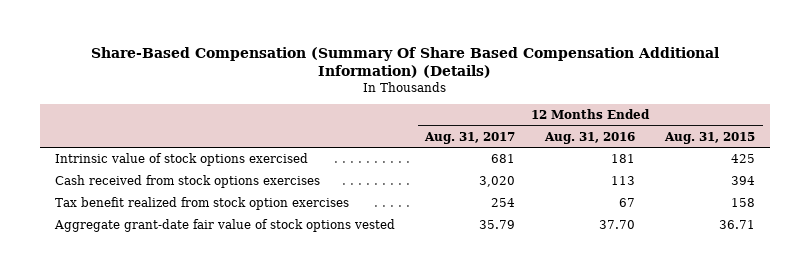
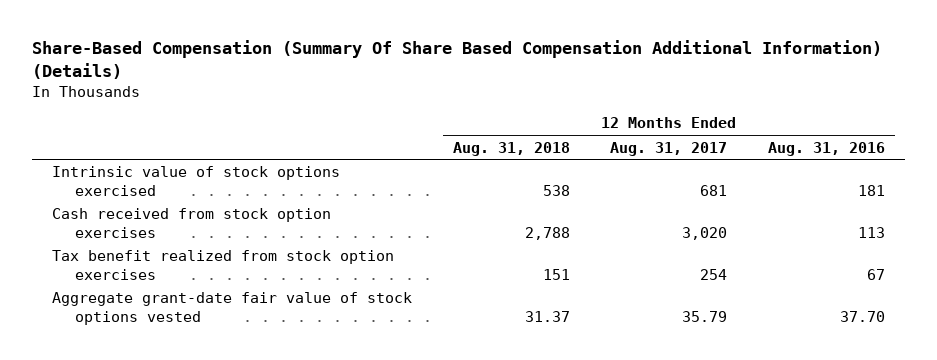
[664,131,756,144] Aug. 31, 2015 -> none
none -> [452,141,570,156] Aug. 31, 2018
[55,175,321,189] Cash received from stock options exercises -> [52,208,332,238] Cash received from stock option exercises

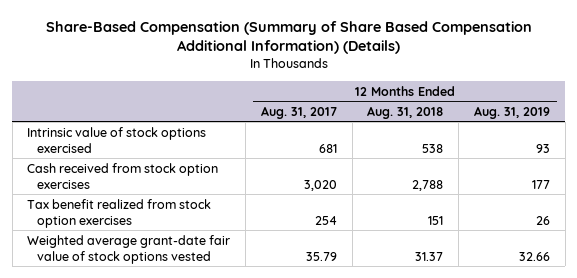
[31,40,882,79] Share-Based Compensation (Summary Of Share Based Compensation Additional Information) (Details) -> [45,20,532,55] Share-Based Compensation (Summary of Share Based Compensation Additional Information) (Details)
[767,141,885,156] Aug. 31, 2016 -> none
none -> [473,105,550,119] Aug. 31, 2019
[52,292,413,325] Aggregate grant-date fair value of stock options vested -> [27,234,231,264] Weighted average grant-date fair value of stock options vested

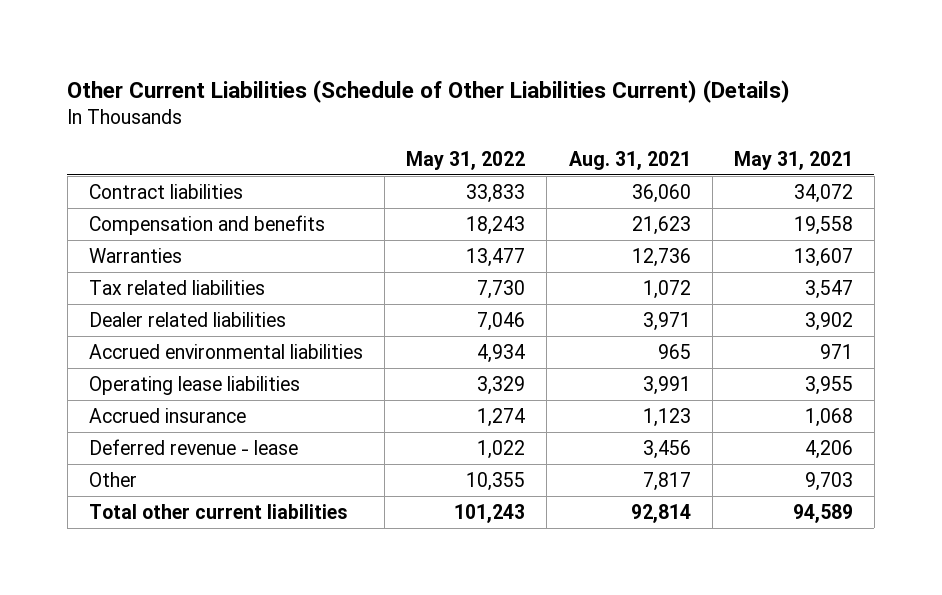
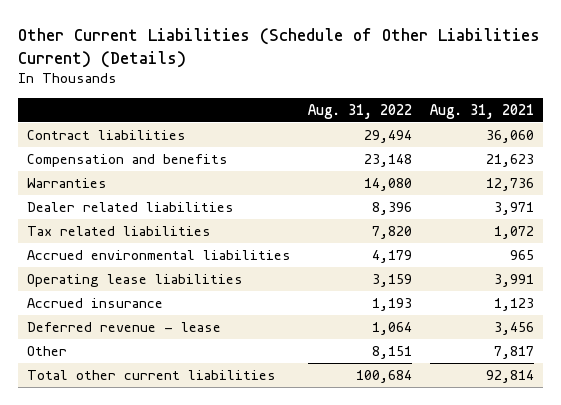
[406,150,526,170] May 31, 2022 -> none
[733,150,853,170] May 31, 2021 -> none
none -> [308,103,413,119] Aug. 31, 2022
[89,279,266,295] Tax related liabilities -> [26,225,211,236] Tax related liabilities

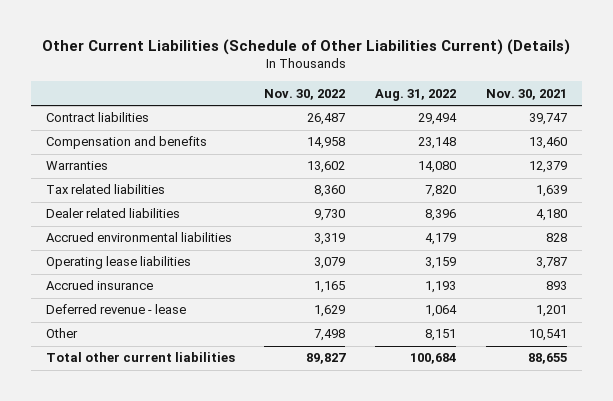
[429,103,534,119] Aug. 31, 2021 -> none
none -> [264,88,346,100] Nov. 30, 2022
none -> [486,88,568,100] Nov. 30, 2021
[26,201,234,212] Dealer related liabilities -> [45,208,180,219] Dealer related liabilities

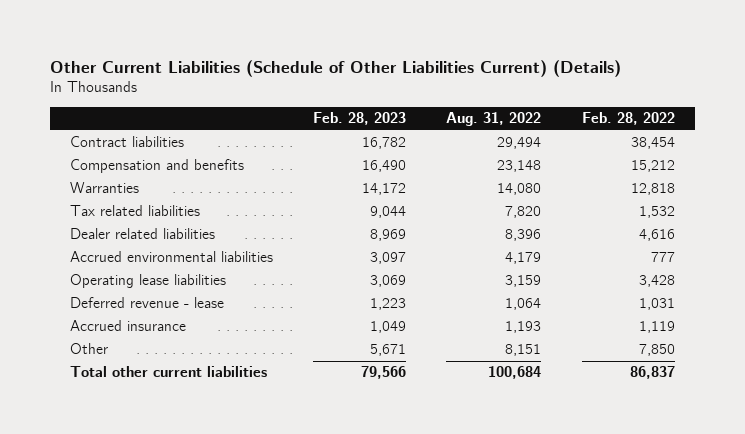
[264,88,346,100] Nov. 30, 2022 -> none
[486,88,568,100] Nov. 30, 2021 -> none
none -> [313,112,407,126] Feb. 28, 2023
none -> [581,112,675,126] Feb. 28, 2022
[45,280,153,291] Accrued insurance -> [70,320,187,332] Accrued insurance

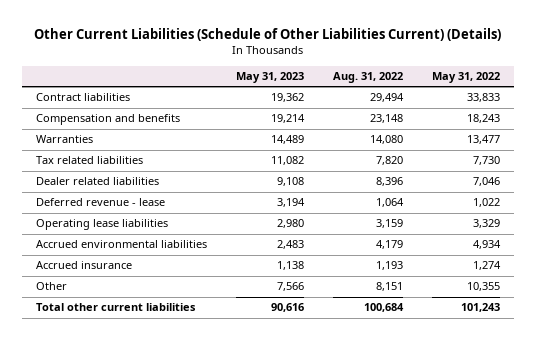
[313,112,407,126] Feb. 28, 2023 -> none
[581,112,675,126] Feb. 28, 2022 -> none
none -> [236,71,305,83] May 31, 2023
none -> [431,71,500,83] May 31, 2022
[70,274,227,289] Operating lease liabilities -> [36,219,169,231] Operating lease liabilities
[70,251,274,263] Accrued environmental liabilities -> [36,240,208,249] Accrued environmental liabilities

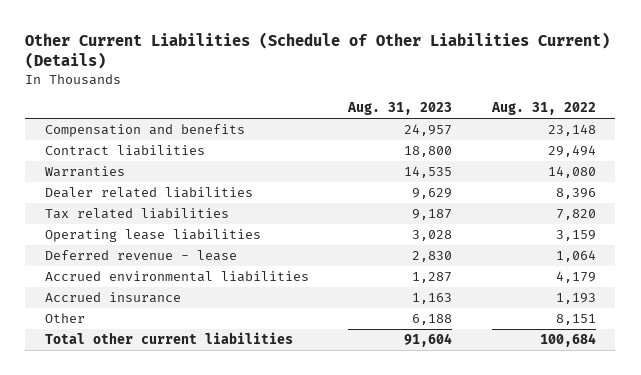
[236,71,305,83] May 31, 2023 -> none
[431,71,500,83] May 31, 2022 -> none
none -> [347,102,453,116] Aug. 31, 2023
[36,93,131,102] Contract liabilities -> [45,144,206,156] Contract liabilities
[36,156,144,165] Tax related liabilities -> [45,207,230,219] Tax related liabilities
[36,198,166,207] Deferred revenue - lease -> [45,249,238,261] Deferred revenue - lease

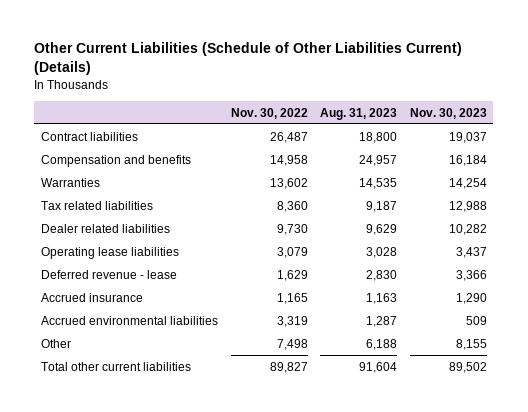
[490,102,596,116] Aug. 31, 2022 -> none
none -> [230,107,308,119] Nov. 30, 2022
none -> [409,107,487,119] Nov. 30, 2023
[45,123,246,137] Compensation and benefits -> [40,154,191,167] Compensation and benefits
[45,186,254,198] Dealer related liabilities -> [40,223,170,233] Dealer related liabilities
[45,270,310,282] Accrued environmental liabilities -> [40,315,218,325] Accrued environmental liabilities

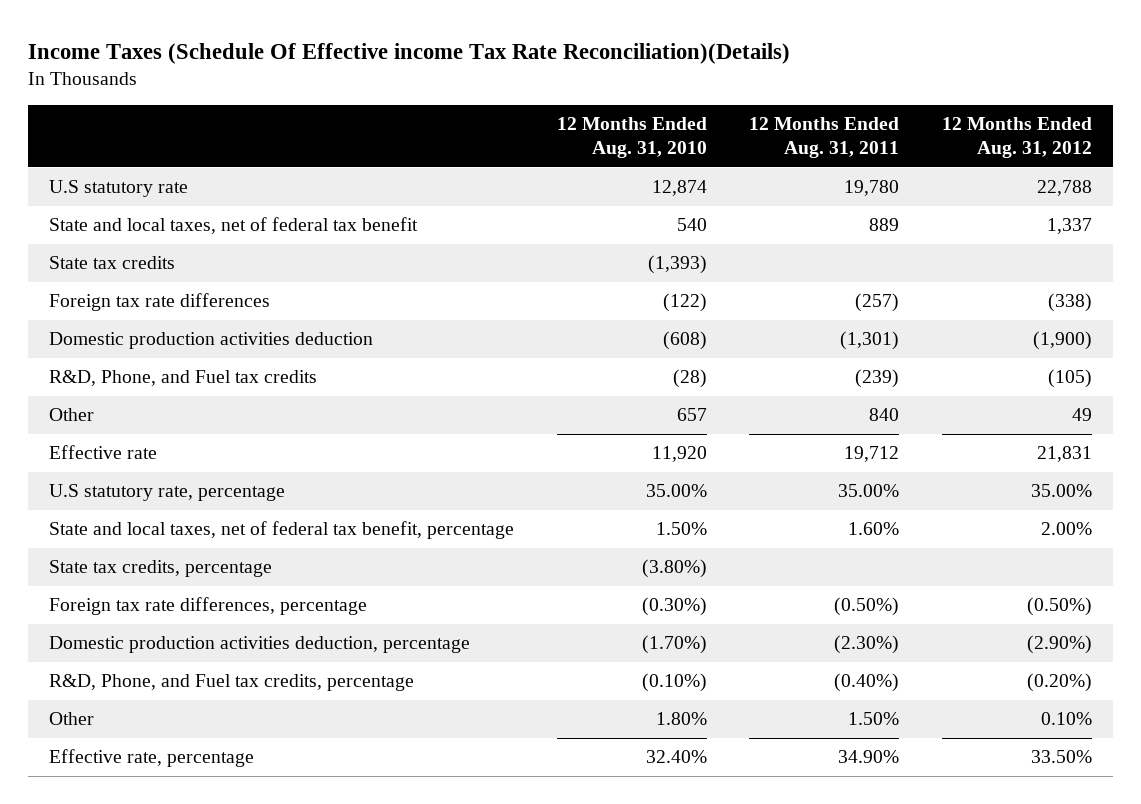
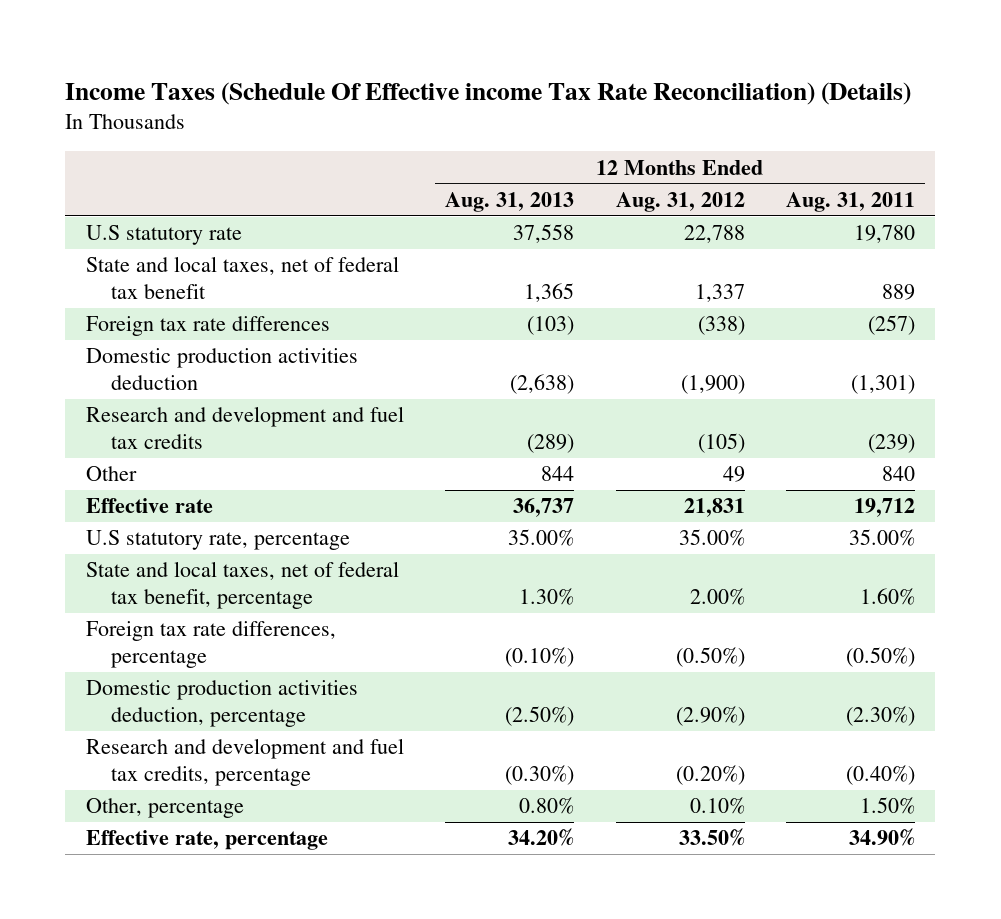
[28,42,791,64] Income Taxes (Schedule Of Effective income Tax Rate Reconciliation)(Details) -> [65,81,912,105] Income Taxes (Schedule Of Effective income Tax Rate Reconciliation) (Details)
[556,117,707,159] 12 Months Ended Aug. 31, 2010 -> none
none -> [445,191,575,212] Aug. 31, 2013
[49,256,176,270] State tax credits -> none
[49,370,318,387] R&D, Phone, and Fuel tax credits -> [86,406,405,450] Research and development and fuel tax credits
[49,560,273,578] State tax credits, percentage -> none
[49,674,415,692] R&D, Phone, and Fuel tax credits, percentage -> [86,738,405,787] Research and development and fuel tax credits, percentage
[49,712,95,726] Other -> [86,798,245,819] Other, percentage

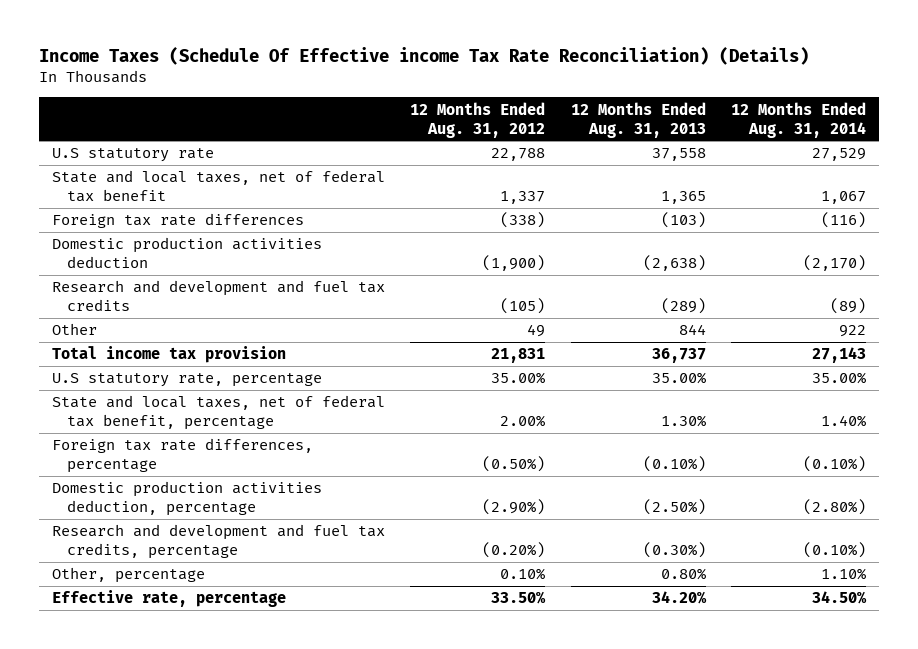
[785,191,915,212] Aug. 31, 2011 -> none
none -> [731,101,867,138] 12 Months Ended Aug. 31, 2014
[86,498,214,514] Effective rate -> [51,346,286,364] Total income tax provision

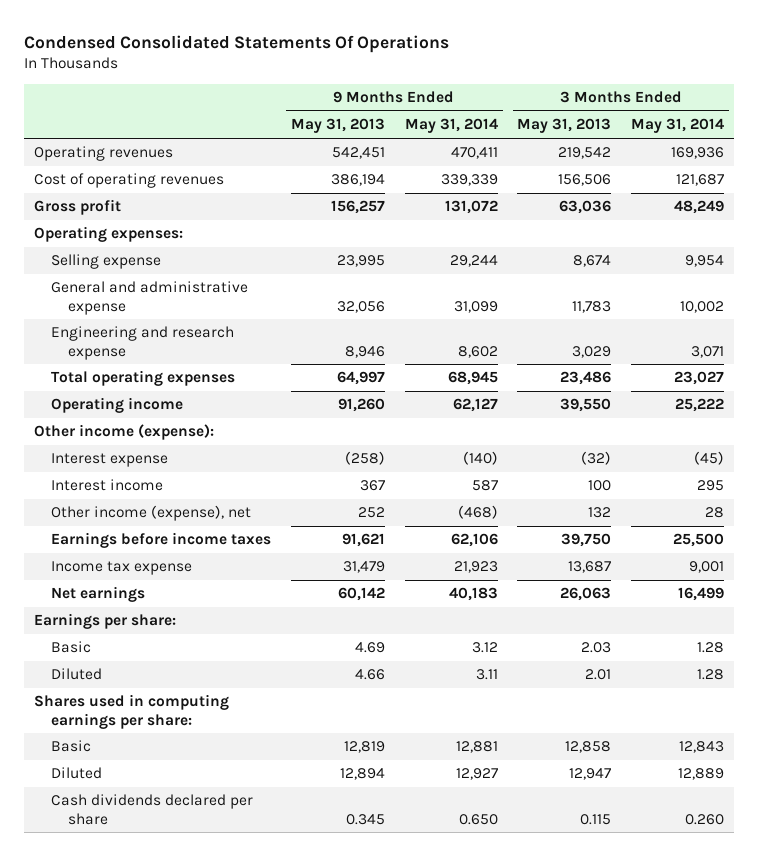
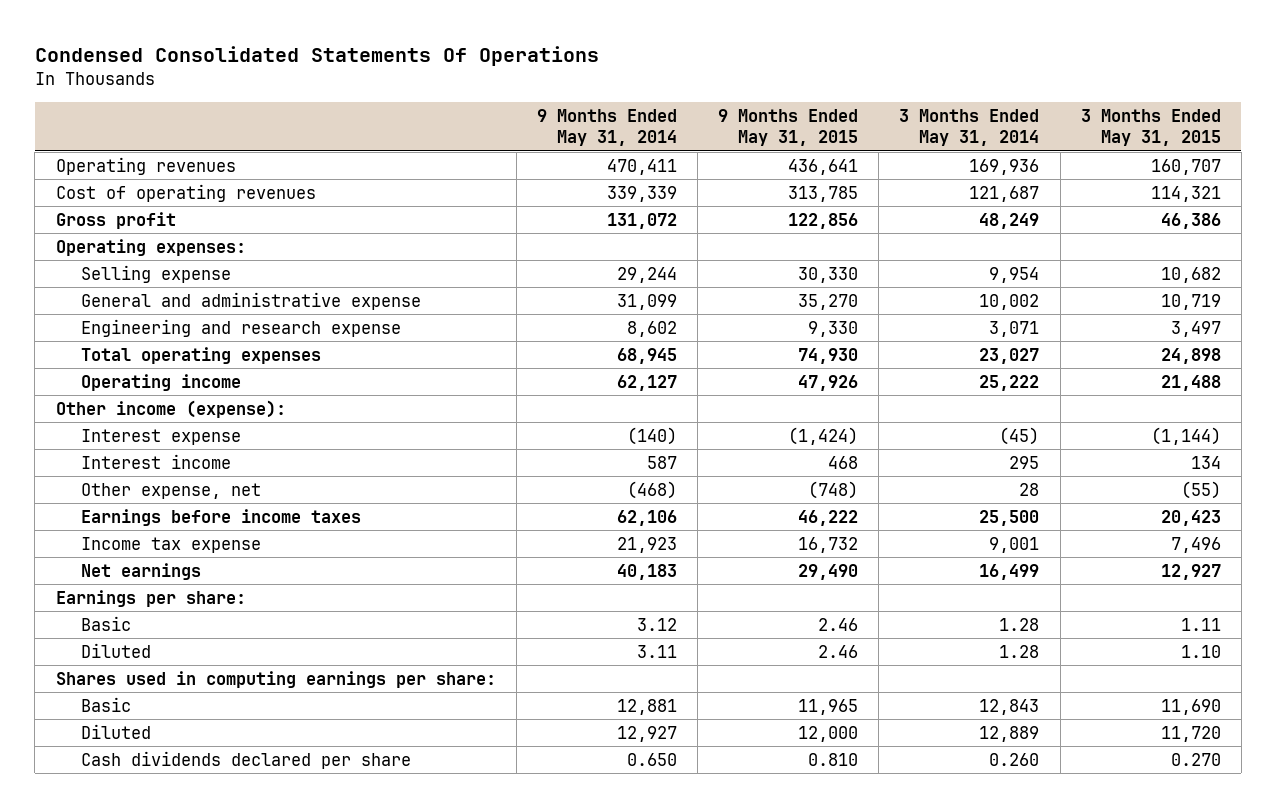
[290,118,385,134] May 31, 2013 -> none
[517,118,612,134] May 31, 2013 -> none
none -> [718,108,859,147] 9 Months Ended May 31, 2015
none -> [1080,108,1221,147] 3 Months Ended May 31, 2015
[51,505,252,522] Other income (expense), net -> [81,482,262,499] Other expense, net

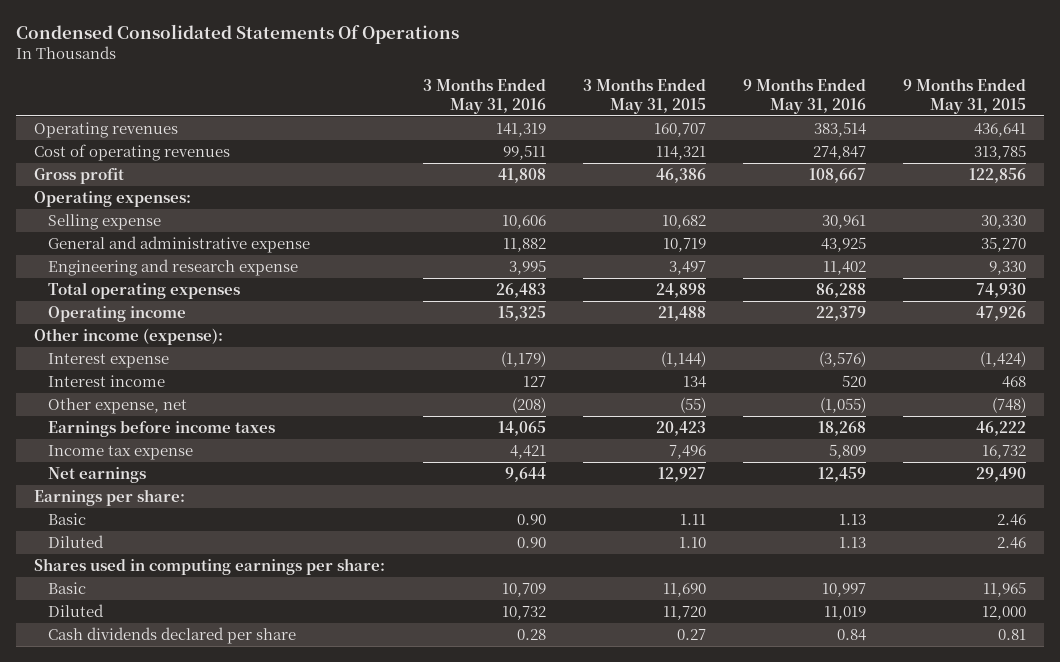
[536,108,677,147] 9 Months Ended May 31, 2014 -> none
[899,108,1040,147] 3 Months Ended May 31, 2014 -> none
none -> [422,78,546,115] 3 Months Ended May 31, 2016
none -> [742,78,866,115] 9 Months Ended May 31, 2016
[808,752,859,766] 0.810 -> [997,628,1026,640] 0.81
[1170,752,1221,766] 0.270 -> [676,628,706,640] 0.27

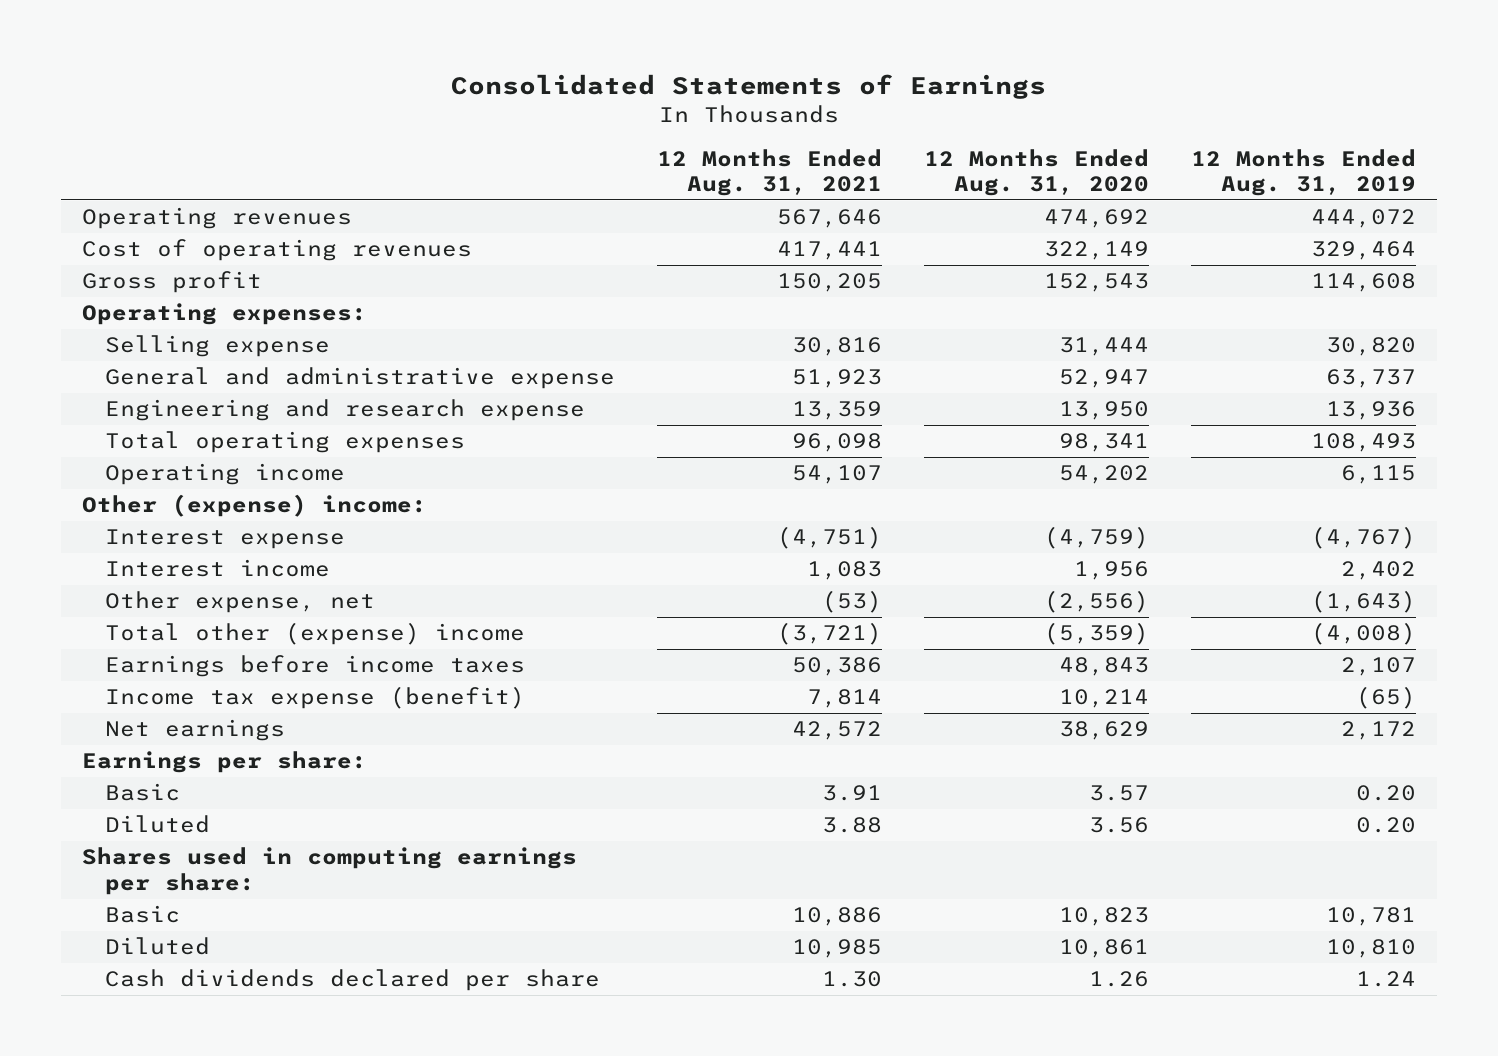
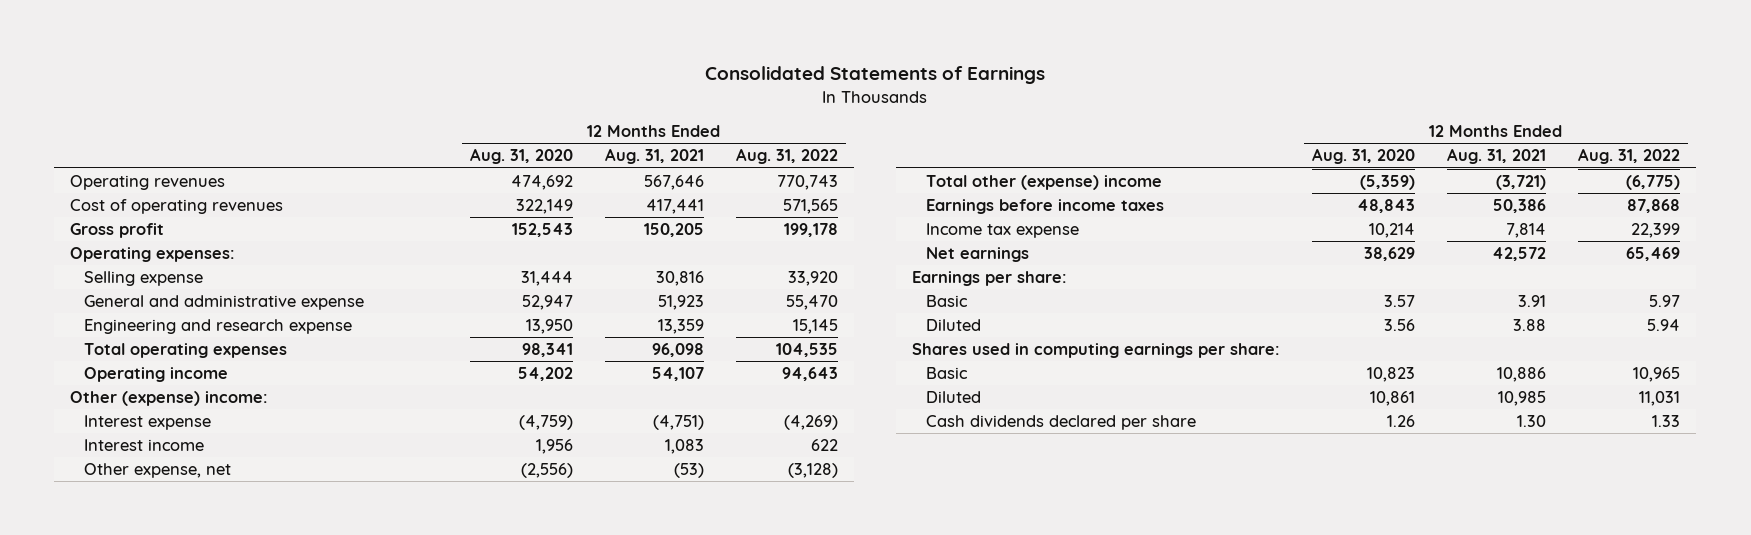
[1190,148,1416,197] 12 Months Ended Aug. 31, 2019 -> none
none -> [736,148,839,165] Aug. 31, 2022
[104,686,525,710] Income tax expense (benefit) -> [925,223,1079,239] Income tax expense

